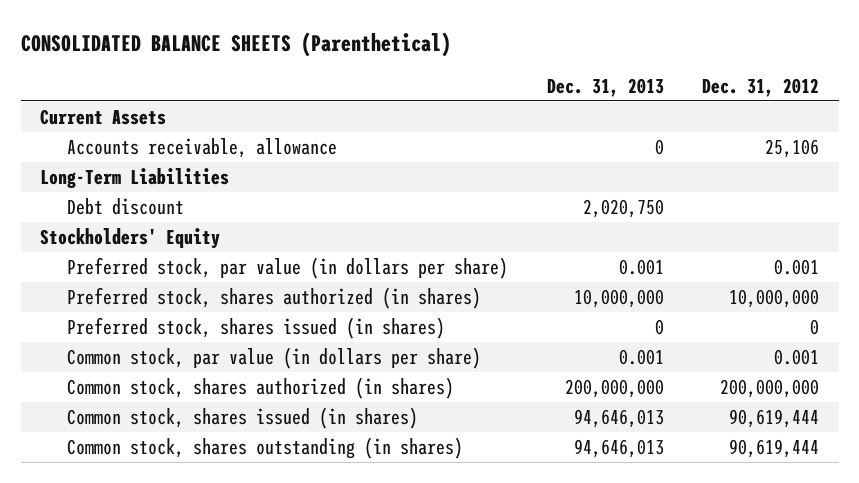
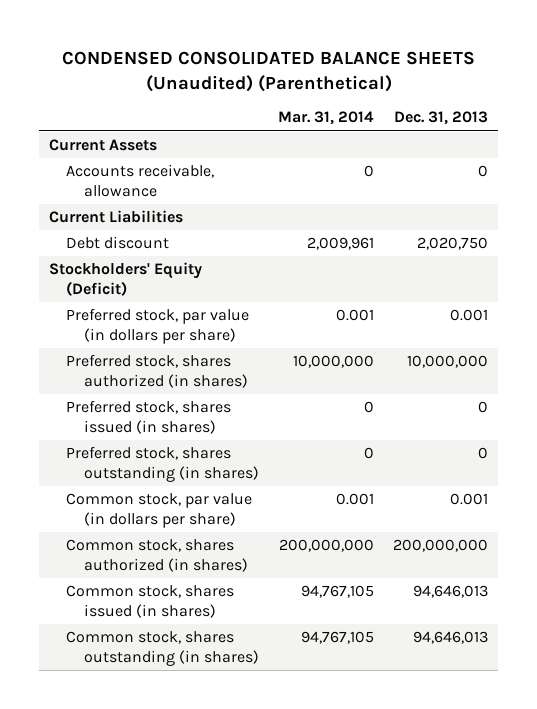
[20,32,451,58] CONSOLIDATED BALANCE SHEETS (Parenthetical) -> [61,50,475,92] CONDENSED CONSOLIDATED BALANCE SHEETS (Unaudited) (Parenthetical)
[702,77,820,97] Dec. 31, 2012 -> none
none -> [278,111,375,126] Mar. 31, 2014
[39,167,229,188] Long-Term Liabilities -> none
none -> [48,210,183,224] Current Liabilities
[39,227,220,249] Stockholders' Equity -> [48,262,202,297] Stockholders' Equity (Deficit)
none -> [66,446,259,483] Preferred stock, shares outstanding (in shares)

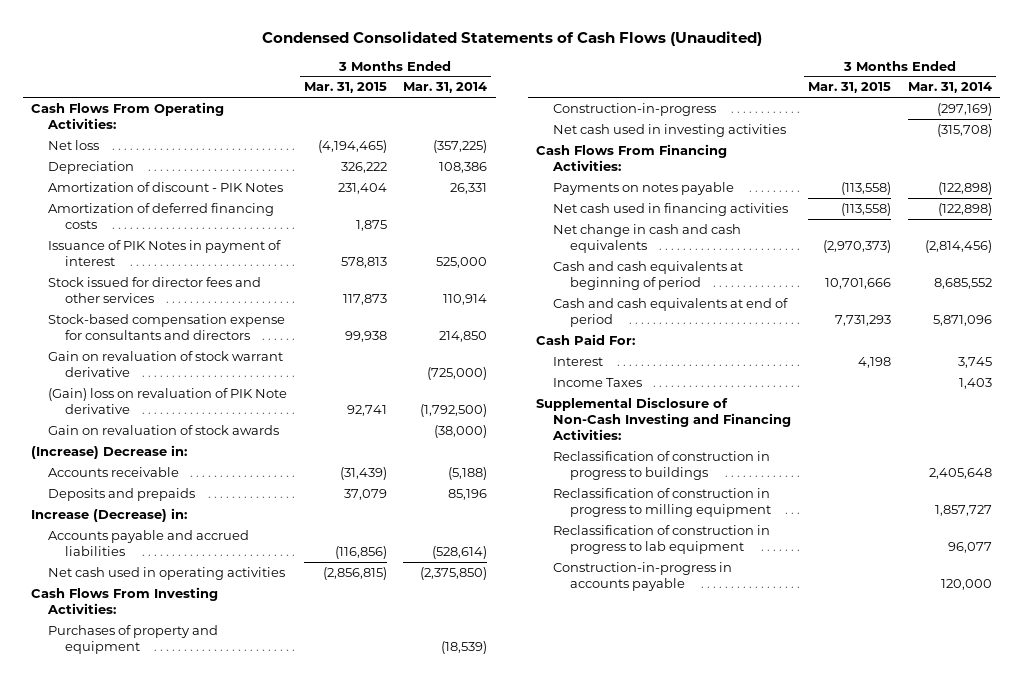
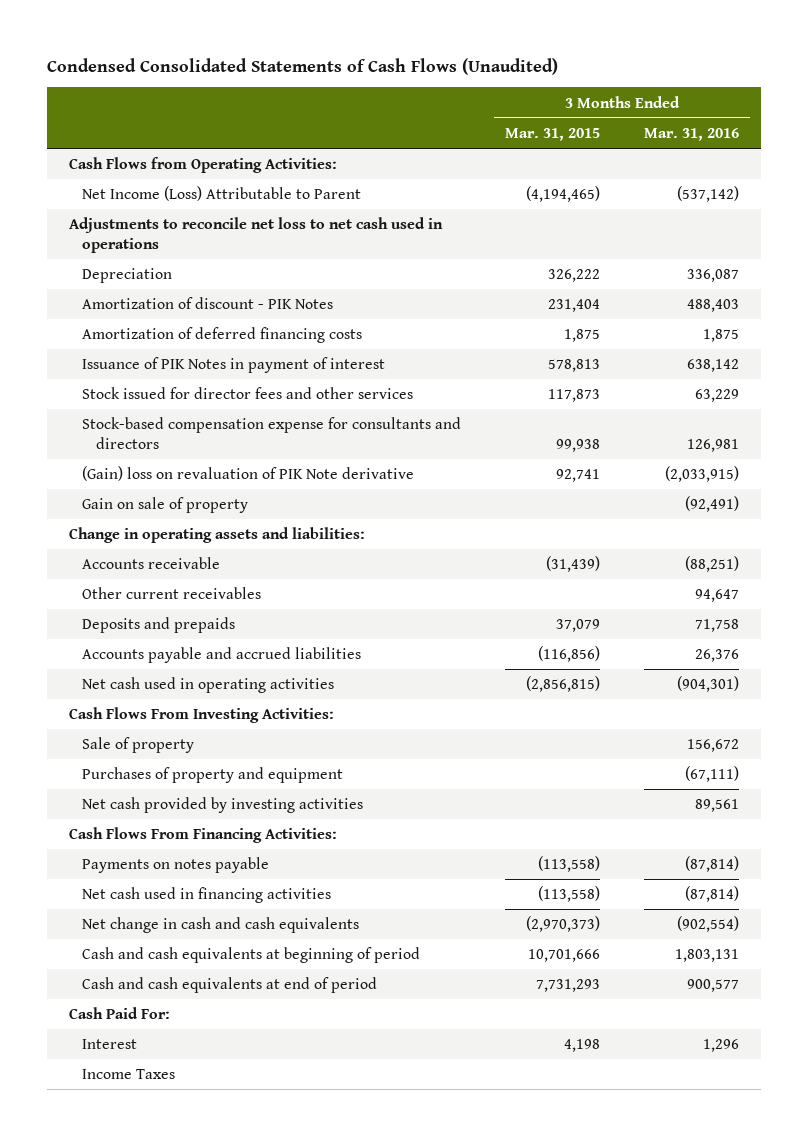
[403,82,488,94] Mar. 31, 2014 -> none
none -> [643,128,739,142] Mar. 31, 2016
[31,101,225,130] Cash Flows From Operating Activities: -> [68,157,337,174] Cash Flows from Operating Activities:
[48,139,100,150] Net loss -> [82,186,362,202] Net Income (Loss) Attributable to Parent
none -> [68,217,443,253] Adjustments to reconcile net loss to net cash used in operations
[48,350,284,378] Gain on revaluation of stock warrant derivative -> none
[48,424,280,435] Gain on revaluation of stock awards -> none
[31,444,188,459] (Increase) Decrease in: -> none
none -> [82,497,249,514] Gain on sale of property
none -> [68,527,365,544] Change in operating assets and liabilities:
none -> [82,587,262,600] Other current receivables
[31,507,188,522] Increase (Decrease) in: -> none
none -> [82,737,195,754] Sale of property
[552,102,716,116] Construction-in-progress -> none
[552,123,786,137] Net cash used in investing activities -> [82,797,364,814] Net cash provided by investing activities
[535,396,791,441] Supplemental Disclosure of Non-Cash Investing and Financing Activities: -> none
[552,450,770,481] Reclassification of construction in progress to buildings -> none
[552,487,772,518] Reclassification of construction in progress to milling equipment -> none
[552,524,770,555] Reclassification of construction in progress to lab equipment -> none
[552,561,732,592] Construction-in-progress in accounts payable -> none

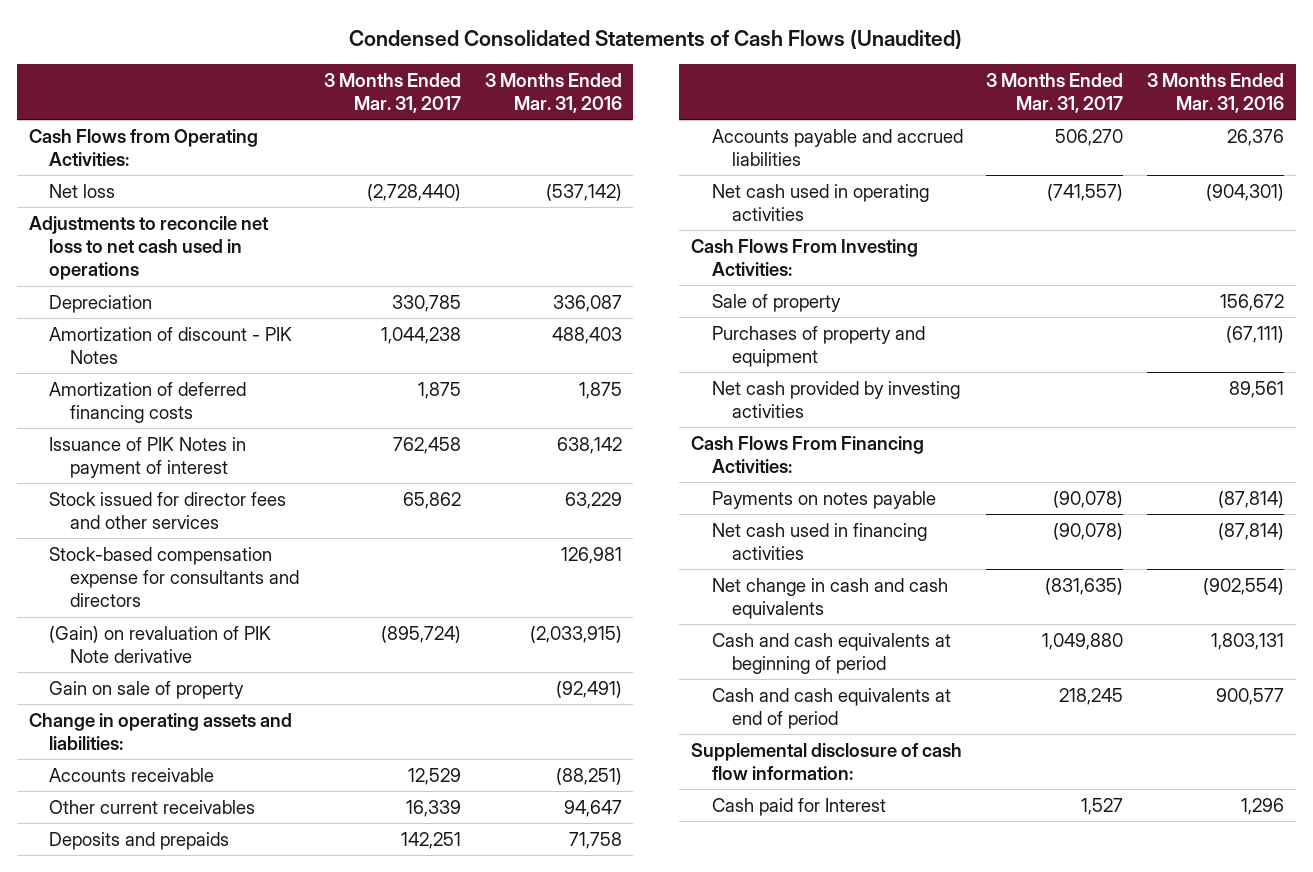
[505,128,601,142] Mar. 31, 2015 -> none
none -> [324,72,462,114] 3 Months Ended Mar. 31, 2017
[82,186,362,202] Net Income (Loss) Attributable to Parent -> [49,183,116,198] Net loss
[82,466,415,482] (Gain) loss on revaluation of PIK Note derivative -> [49,625,272,664] (Gain) on revaluation of PIK Note derivative
[68,1007,170,1020] Cash Paid For: -> none
[82,1069,176,1080] Income Taxes -> none
none -> [691,742,963,781] Supplemental disclosure of cash flow information:
[82,1039,138,1050] Interest -> [711,797,886,816] Cash paid for Interest

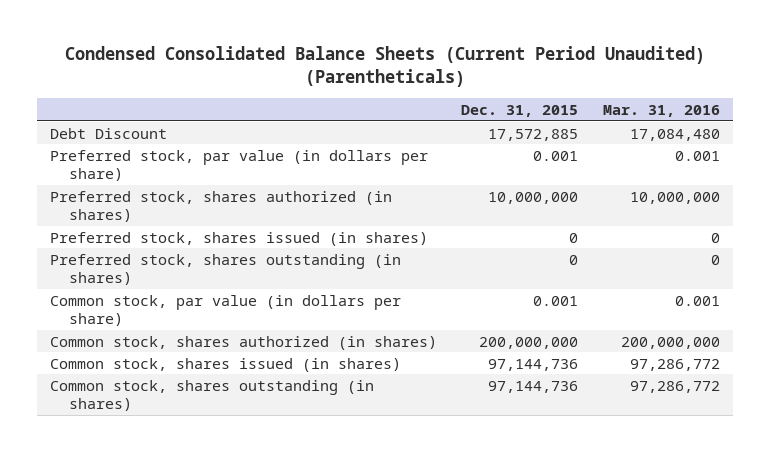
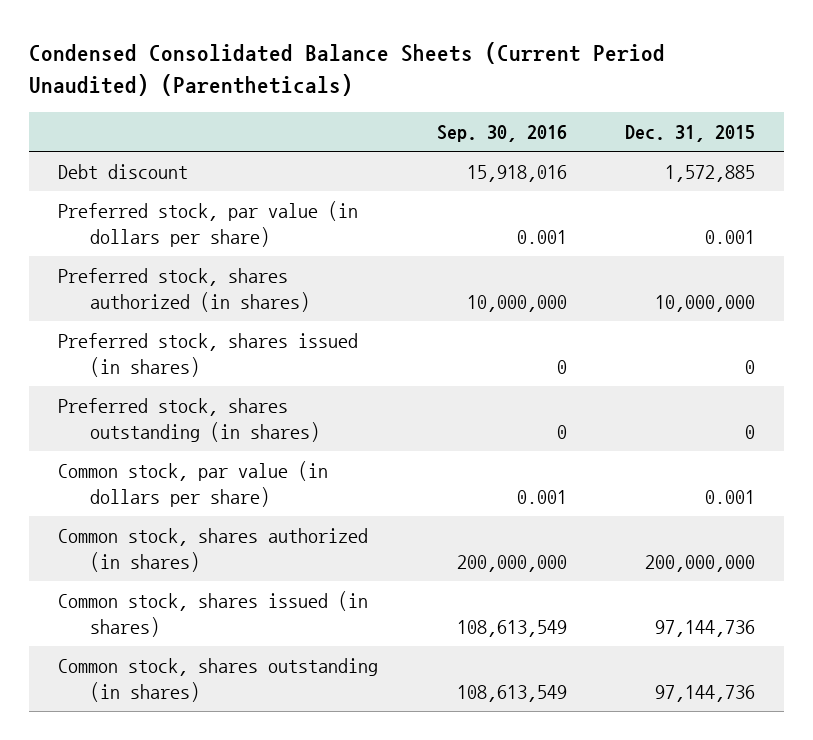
[603,104,721,117] Mar. 31, 2016 -> none
none -> [436,125,567,143] Sep. 30, 2016
[49,127,167,139] Debt Discount -> [58,164,189,180] Debt discount
[488,128,579,141] 17,572,885 -> [665,165,756,183] 1,572,885

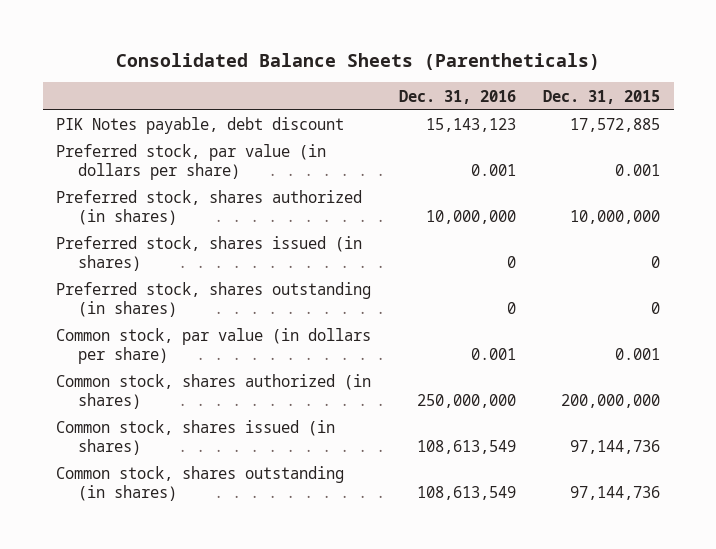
[29,42,666,96] Condensed Consolidated Balance Sheets (Current Period Unaudited) (Parentheticals) -> [116,52,601,70] Consolidated Balance Sheets (Parentheticals)
[436,125,567,143] Sep. 30, 2016 -> none
none -> [398,89,516,104] Dec. 31, 2016
[58,164,189,180] Debt discount -> [56,117,345,135] PIK Notes payable, debt discount
[665,165,756,183] 1,572,885 -> [570,118,661,133] 17,572,885

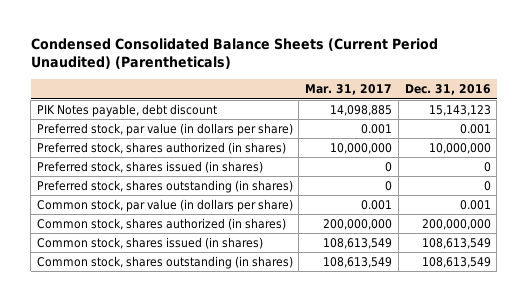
[116,52,601,70] Consolidated Balance Sheets (Parentheticals) -> [30,38,438,70] Condensed Consolidated Balance Sheets (Current Period Unaudited) (Parentheticals)
[543,89,661,104] Dec. 31, 2015 -> none
none -> [305,84,393,96] Mar. 31, 2017
[416,393,516,408] 250,000,000 -> [421,219,491,231] 200,000,000

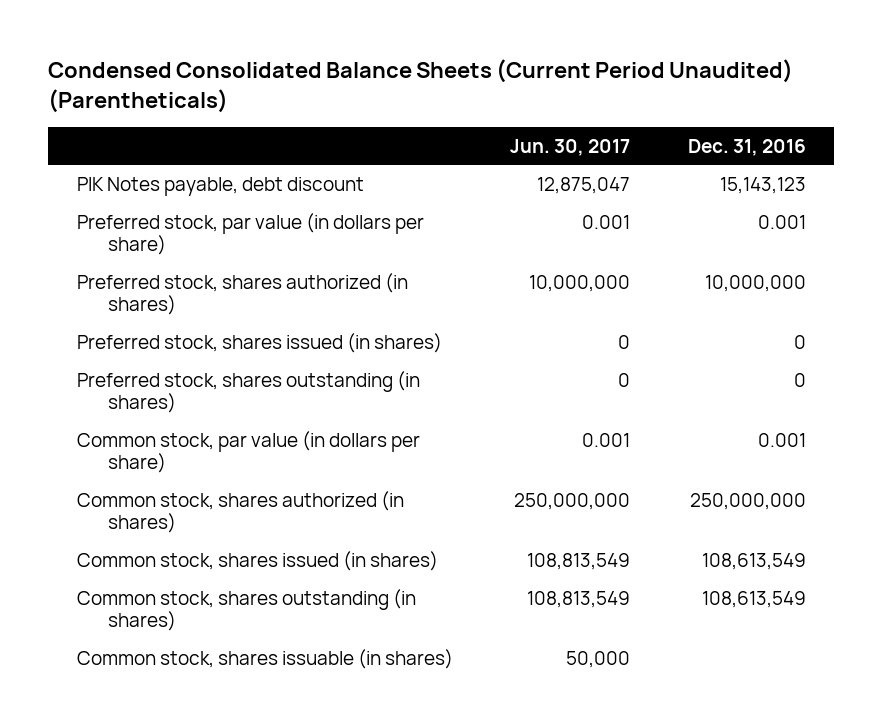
[305,84,393,96] Mar. 31, 2017 -> none
none -> [510,138,631,156] Jun. 30, 2017
[421,219,491,231] 200,000,000 -> [689,492,806,510] 250,000,000
none -> [77,648,454,669] Common stock, shares issuable (in shares)

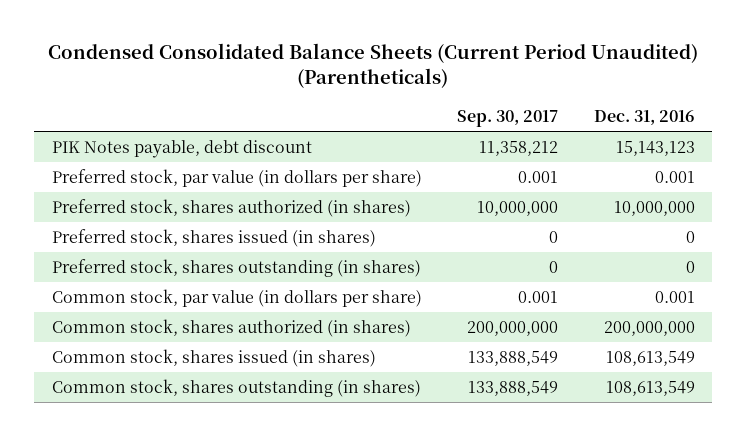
[510,138,631,156] Jun. 30, 2017 -> none
none -> [457,109,559,127] Sep. 30, 2017
[689,492,806,510] 250,000,000 -> [603,321,695,337] 200,000,000
[77,648,454,669] Common stock, shares issuable (in shares) -> none

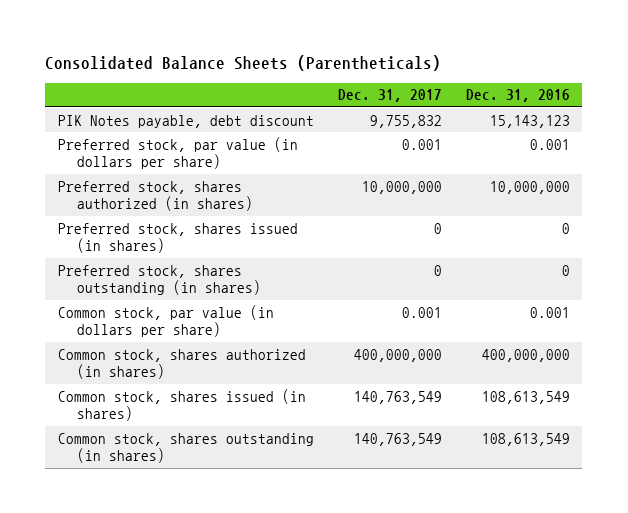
[48,43,699,89] Condensed Consolidated Balance Sheets (Current Period Unaudited) (Parentheticals) -> [45,55,442,72] Consolidated Balance Sheets (Parentheticals)
[457,109,559,127] Sep. 30, 2017 -> none
none -> [337,89,442,103] Dec. 31, 2017
[603,321,695,337] 200,000,000 -> [482,348,571,362] 400,000,000

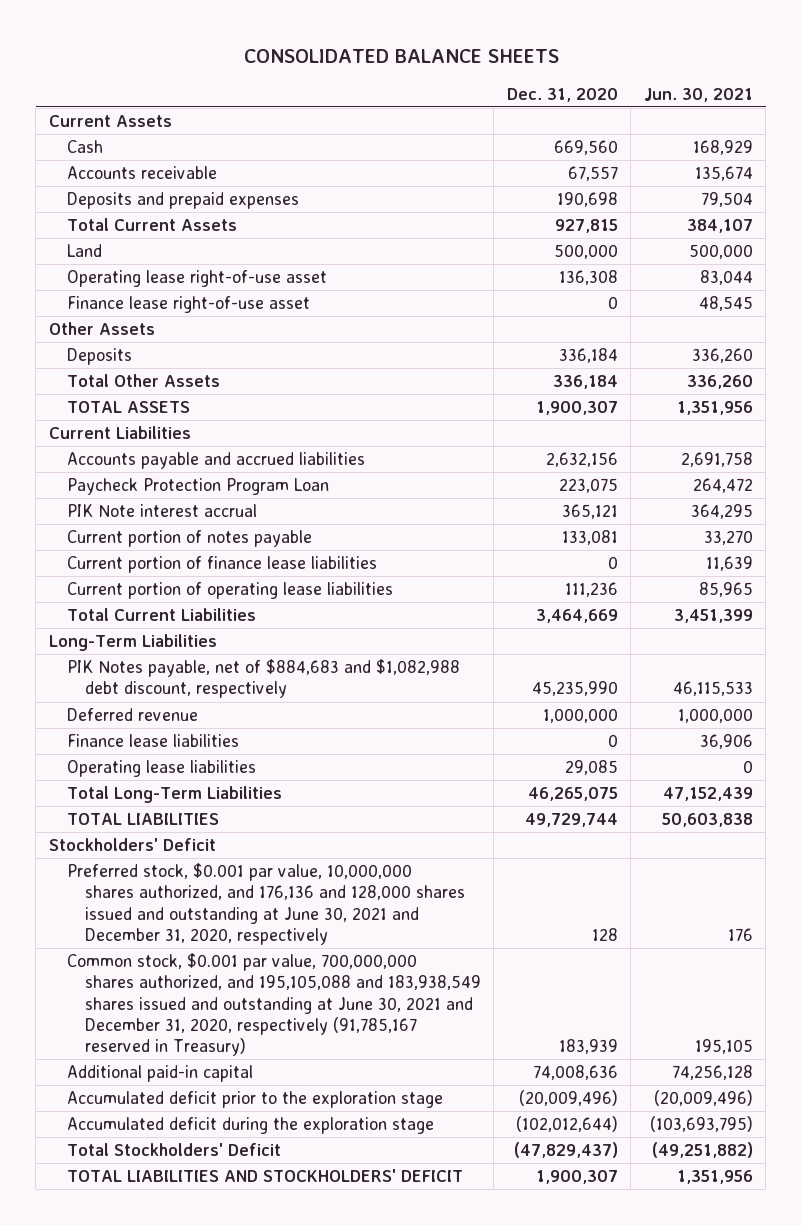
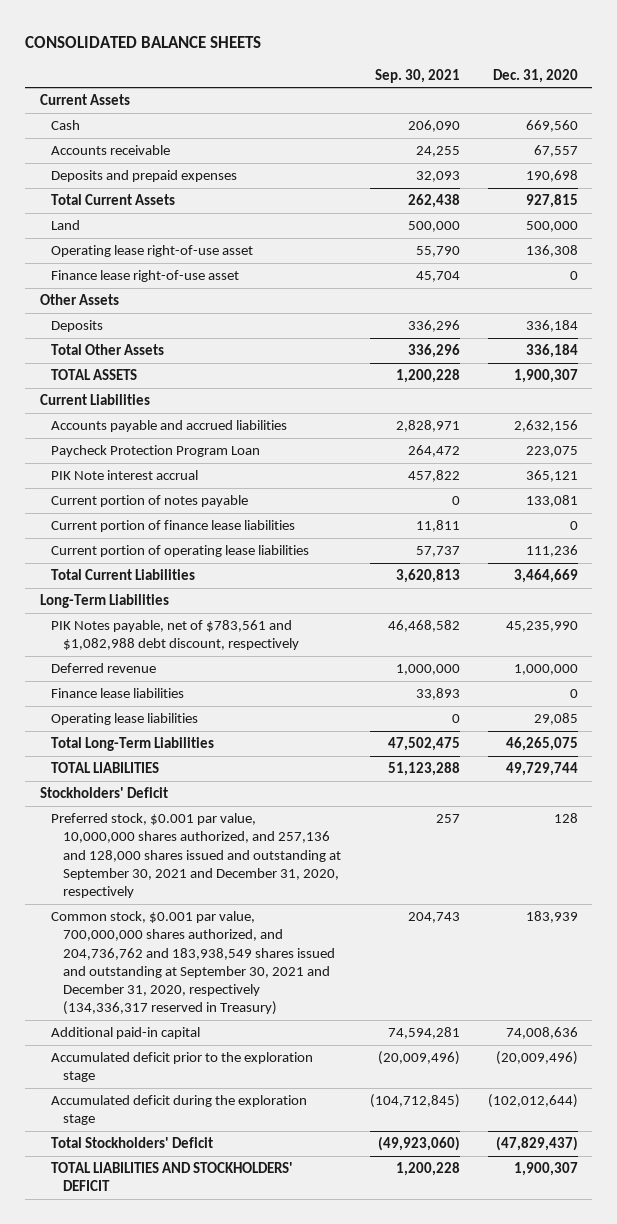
[643,87,753,102] Jun. 30, 2021 -> none
none -> [374,68,460,83] Sep. 30, 2021
[66,659,460,699] PIK Notes payable, net of $884,683 and $1,082,988 debt discount, respectively -> [51,620,300,651] PIK Notes payable, net of $783,561 and $1,082,988 debt discount, respectively
[66,863,465,945] Preferred stock, $0.001 par value, 10,000,000 shares authorized, and 176,136 and 128,000 shares issued and outstanding at June 30, 2021 and December 31, 2020, respectively -> [51,813,342,898] Preferred stock, $0.001 par value, 10,000,000 shares authorized, and 257,136 and 128,000 shares issued and outstanding at September 30, 2021 and December 31, 2020, respectively
[66,953,481,1057] Common stock, $0.001 par value, 700,000,000 shares authorized, and 195,105,088 and 183,938,549 shares issued and outstanding at June 30, 2021 and December 31, 2020, respectively (91,785,167 reserved in Treasury) -> [51,911,336,1015] Common stock, $0.001 par value, 700,000,000 shares authorized, and 204,736,762 and 183,938,549 shares issued and outstanding at September 30, 2021 and December 31, 2020, respectively (134,336,317 reserved in Treasury)

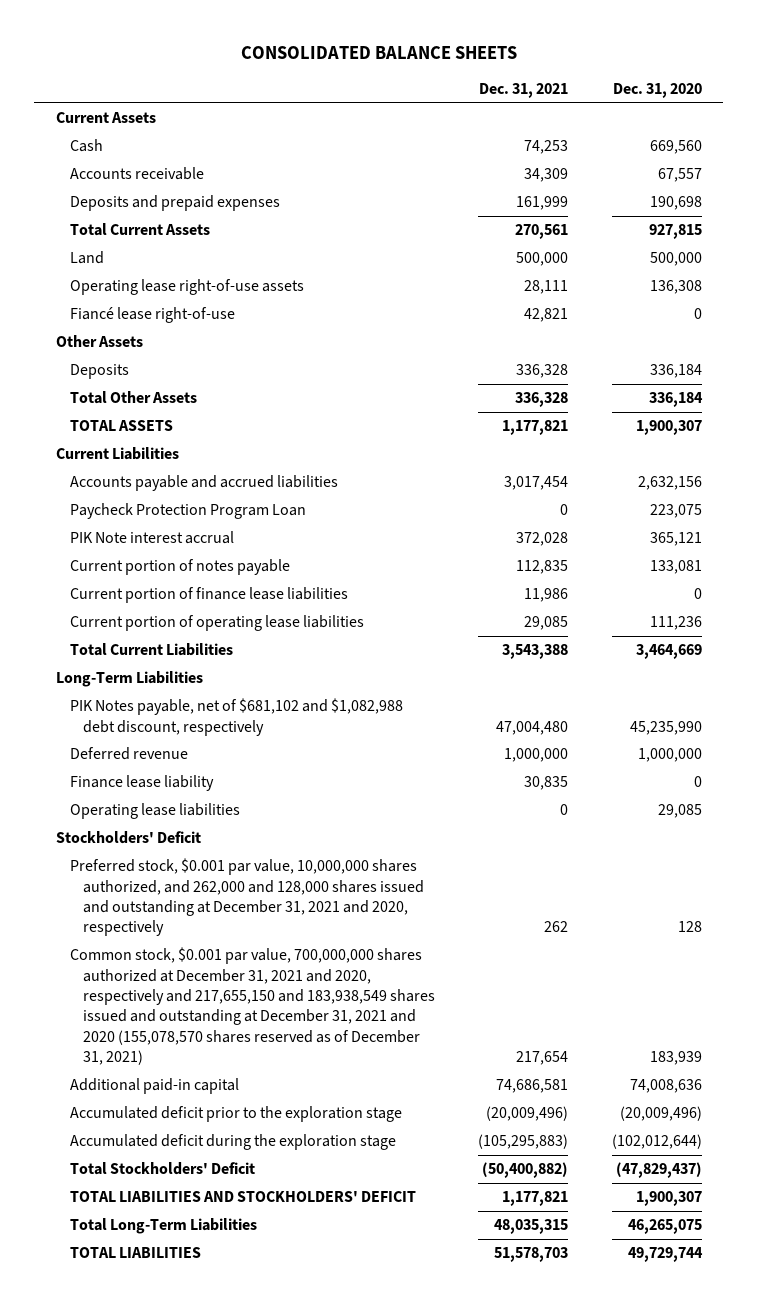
[374,68,460,83] Sep. 30, 2021 -> none
none -> [479,83,569,99] Dec. 31, 2021
[51,245,254,258] Operating lease right-of-use asset -> [69,279,304,296] Operating lease right-of-use assets
[51,270,240,283] Finance lease right-of-use asset -> [69,307,235,324] Fiancé lease right-of-use
[51,620,300,651] PIK Notes payable, net of $783,561 and $1,082,988 debt discount, respectively -> [69,698,403,736] PIK Notes payable, net of $681,102 and $1,082,988 debt discount, respectively
[51,688,185,699] Finance lease liabilities -> [69,775,214,792] Finance lease liability
[51,813,342,898] Preferred stock, $0.001 par value, 10,000,000 shares authorized, and 257,136 and 128,000 shares issued and outstanding at September 30, 2021 and December 31, 2020, respectively -> [69,858,425,937] Preferred stock, $0.001 par value, 10,000,000 shares authorized, and 262,000 and 128,000 shares issued and outstanding at December 31, 2021 and 2020, respectively
[51,911,336,1015] Common stock, $0.001 par value, 700,000,000 shares authorized, and 204,736,762 and 183,938,549 shares issued and outstanding at September 30, 2021 and December 31, 2020, respectively (134,336,317 reserved in Treasury) -> [69,947,436,1066] Common stock, $0.001 par value, 700,000,000 shares authorized at December 31, 2021 and 2020, respectively and 217,655,150 and 183,938,549 shares issued and outstanding at December 31, 2021 and 2020 (155,078,570 shares reserved as of December 31, 2021)
[51,737,215,752] Total Long-Term Liabilities -> [69,1218,257,1235] Total Long-Term Liabilities
[51,762,160,774] TOTAL LIABILITIES -> [69,1247,201,1259] TOTAL LIABILITIES

